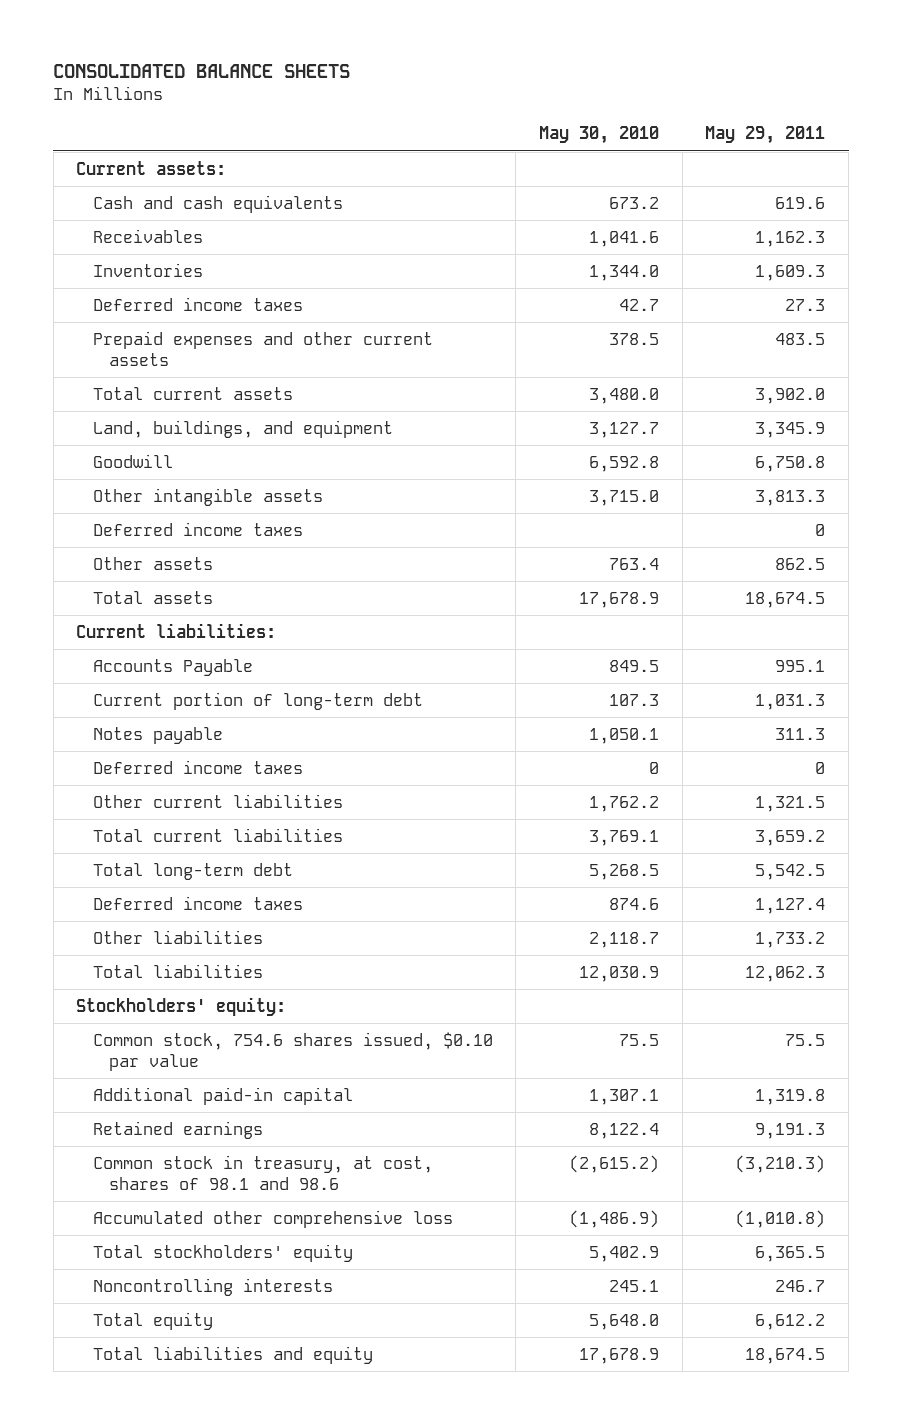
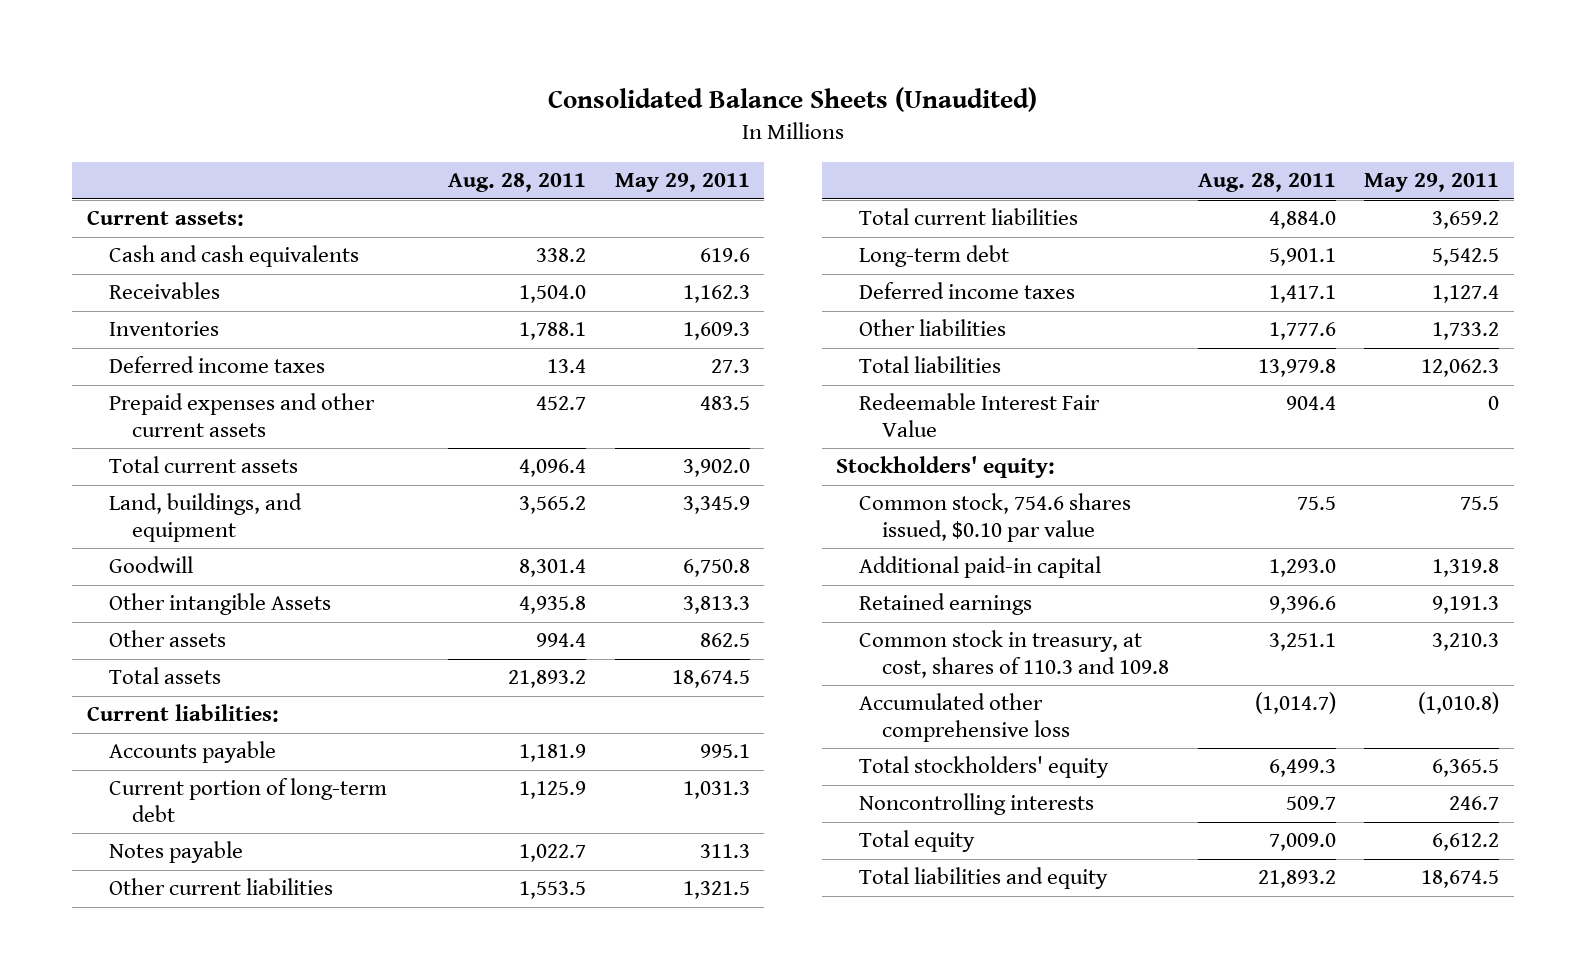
[53,64,351,79] CONSOLIDATED BALANCE SHEETS -> [548,86,1038,112] Consolidated Balance Sheets (Unaudited)
[539,126,660,145] May 30, 2010 -> none
none -> [447,173,586,193] Aug. 28, 2011
[92,521,303,536] Deferred income taxes -> none
[92,487,323,506] Other intangible assets -> [109,593,332,616] Other intangible Assets
[92,658,253,676] Accounts Payable -> [109,741,277,764] Accounts payable
[92,759,303,774] Deferred income taxes -> none
[92,862,293,880] Total long-term debt -> [858,245,1009,268] Long-term debt
none -> [858,393,1100,438] Redeemable Interest Fair Value
[92,1154,433,1190] Common stock in treasury, at cost, shares of 98.1 and 98.6 -> [858,630,1169,679] Common stock in treasury, at cost, shares of 110.3 and 109.8
[735,1154,826,1173] (3,210.3) -> [1432,633,1500,652] 3,210.3

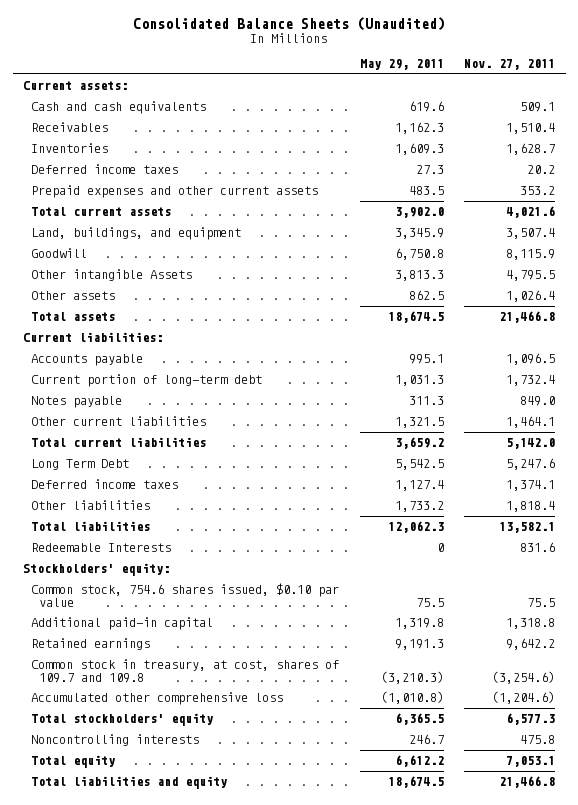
[447,173,586,193] Aug. 28, 2011 -> none
none -> [464,59,556,71] Nov. 27, 2011
[858,245,1009,268] Long-term debt -> [31,459,130,471] Long Term Debt
[858,393,1100,438] Redeemable Interest Fair Value -> [31,543,172,553] Redeemable Interests
[858,630,1169,679] Common stock in treasury, at cost, shares of 110.3 and 109.8 -> [31,659,340,683] Common stock in treasury, at cost, shares of 109.7 and 109.8
[1432,633,1500,652] 3,210.3 -> [380,670,444,684] (3,210.3)

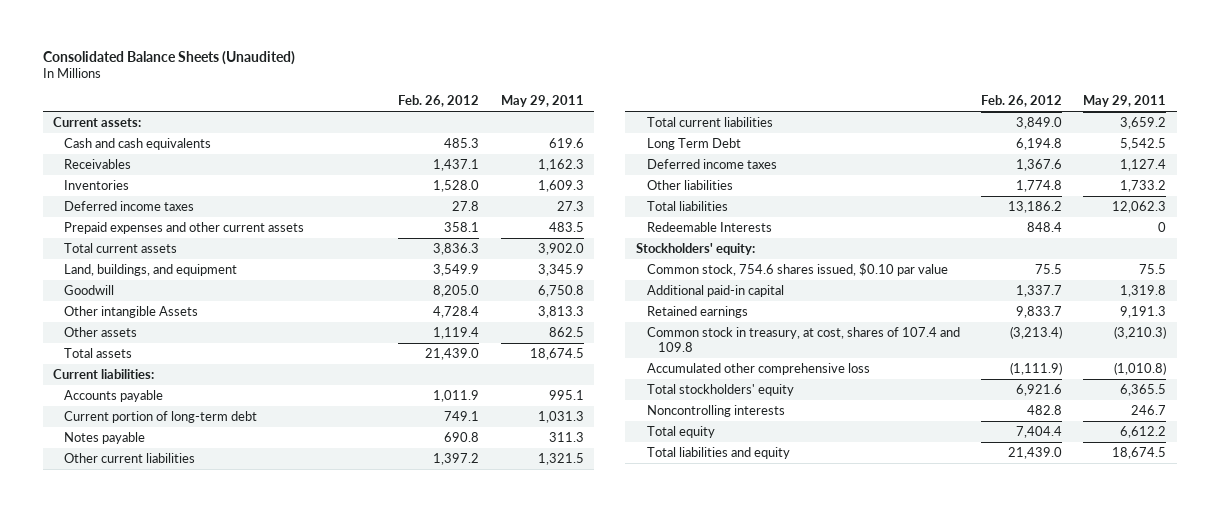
[464,59,556,71] Nov. 27, 2011 -> none
none -> [398,95,480,108] Feb. 26, 2012
[31,659,340,683] Common stock in treasury, at cost, shares of 109.7 and 109.8 -> [646,326,960,353] Common stock in treasury, at cost, shares of 107.4 and 109.8

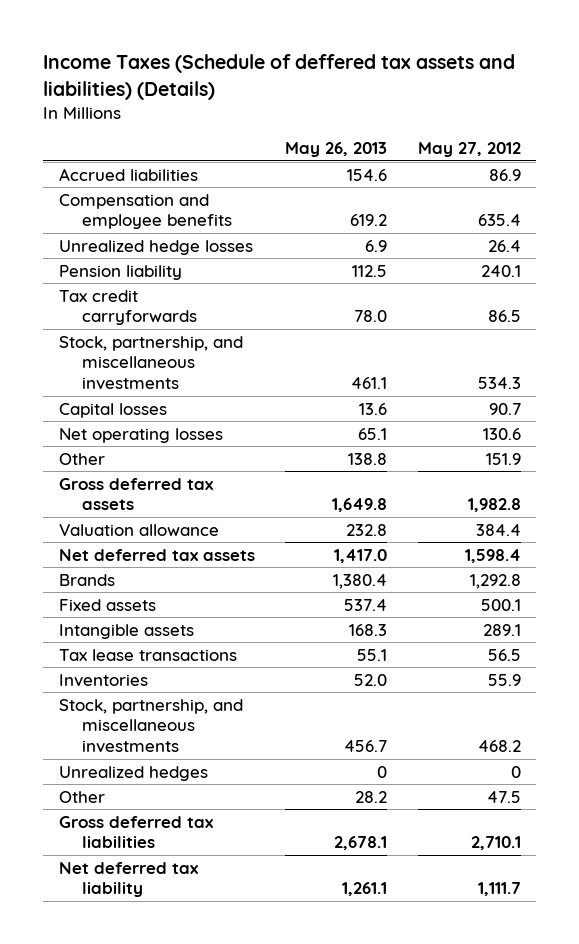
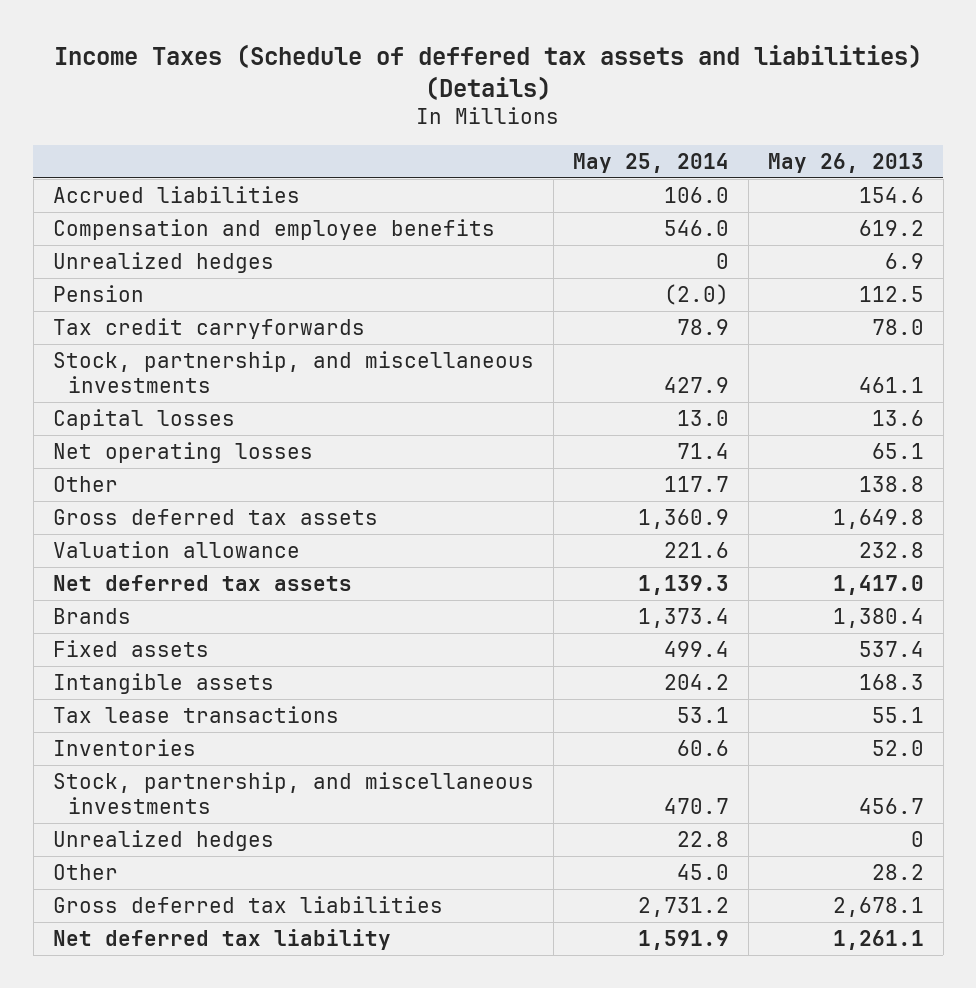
[417,142,521,158] May 27, 2012 -> none
none -> [572,152,729,173] May 25, 2014
[58,239,253,255] Unrealized hedge losses -> [52,251,274,273] Unrealized hedges
[58,264,182,280] Pension liability -> [52,284,144,302] Pension

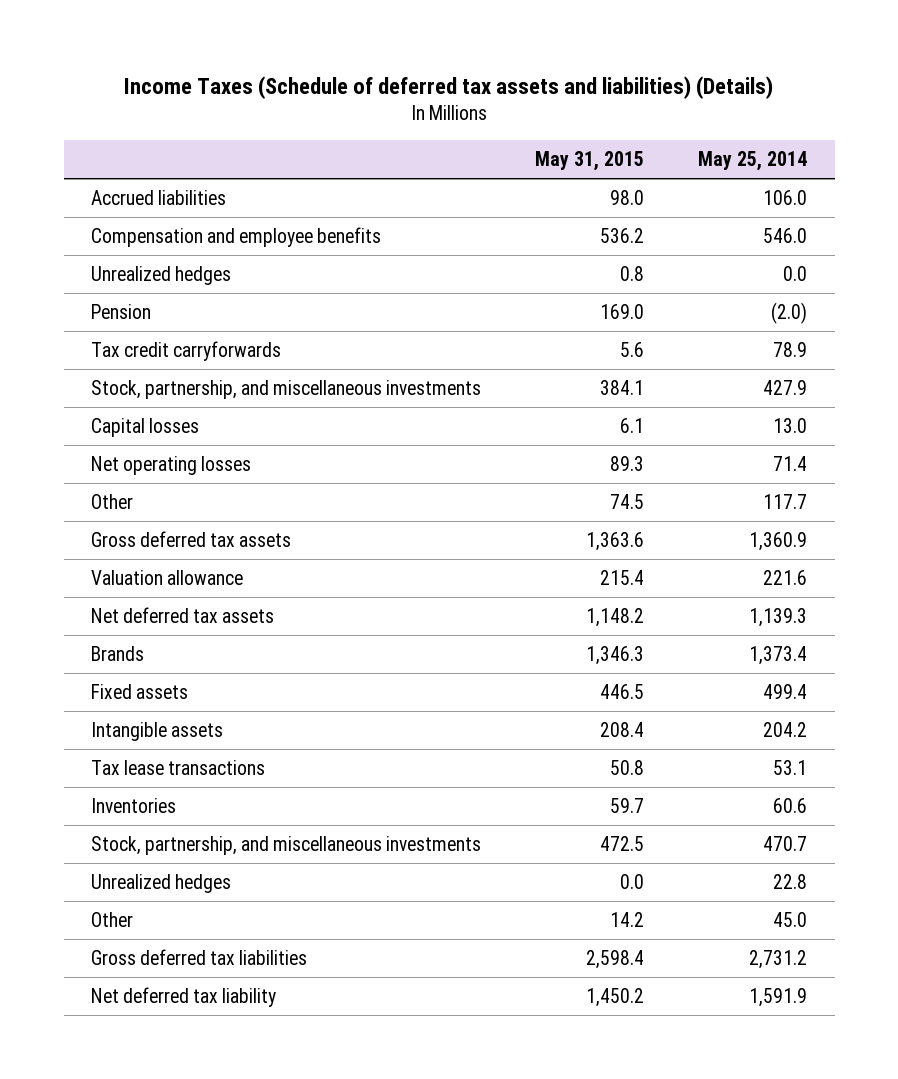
[54,43,923,100] Income Taxes (Schedule of deffered tax assets and liabilities) (Details) -> [124,75,774,99] Income Taxes (Schedule of deferred tax assets and liabilities) (Details)
[767,152,924,173] May 26, 2013 -> none
none -> [535,150,645,171] May 31, 2015
[715,252,729,269] 0 -> [783,266,808,282] 0.0

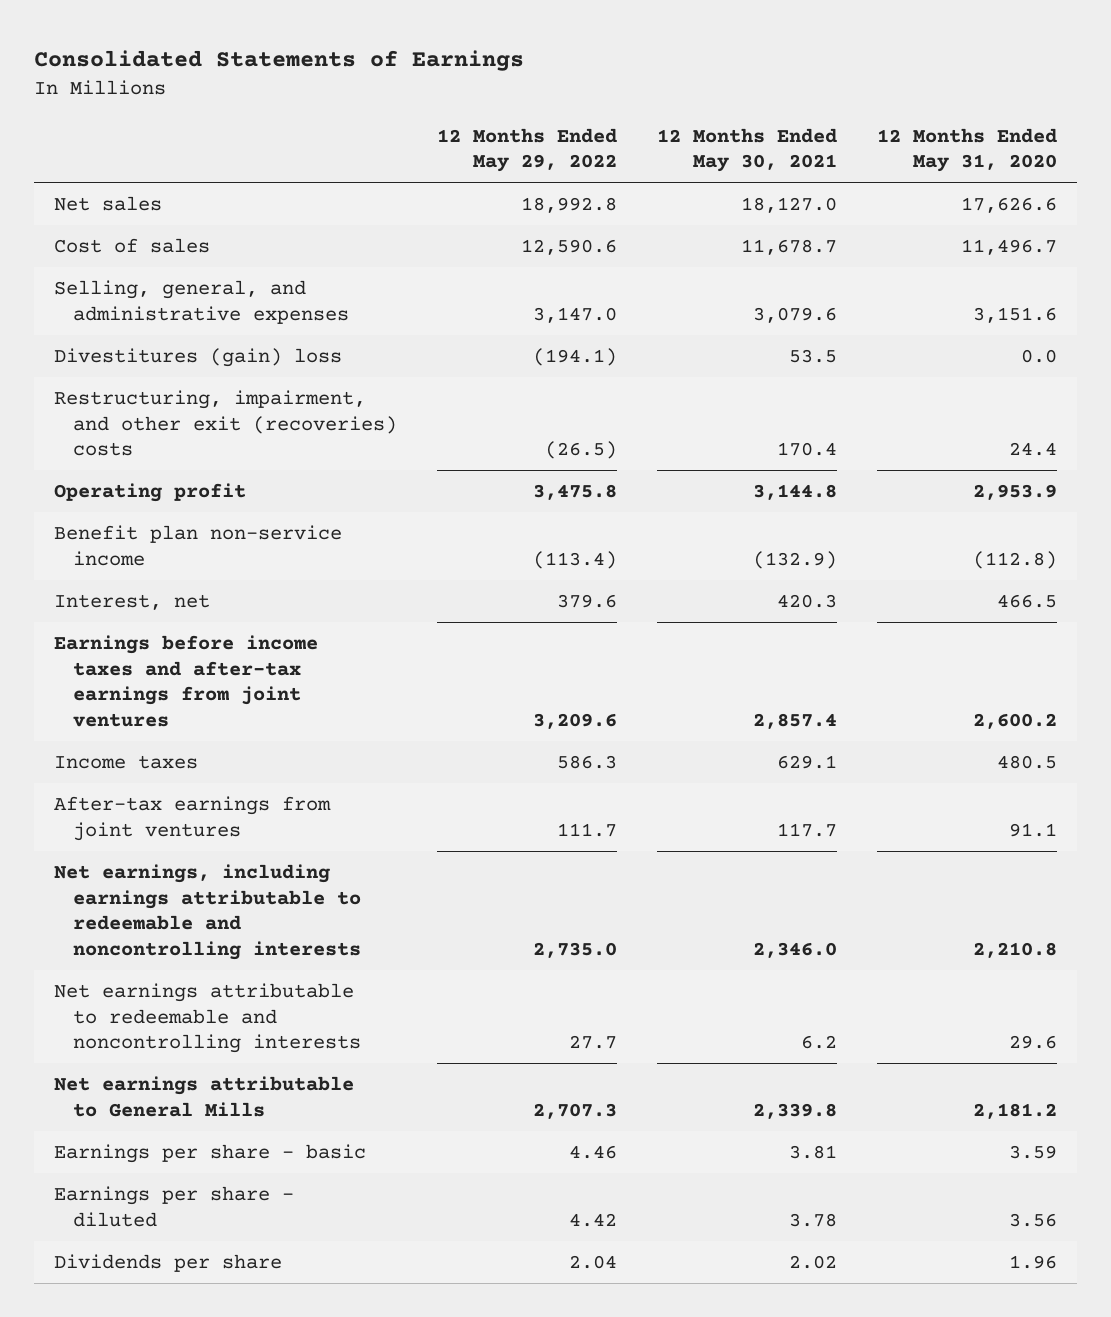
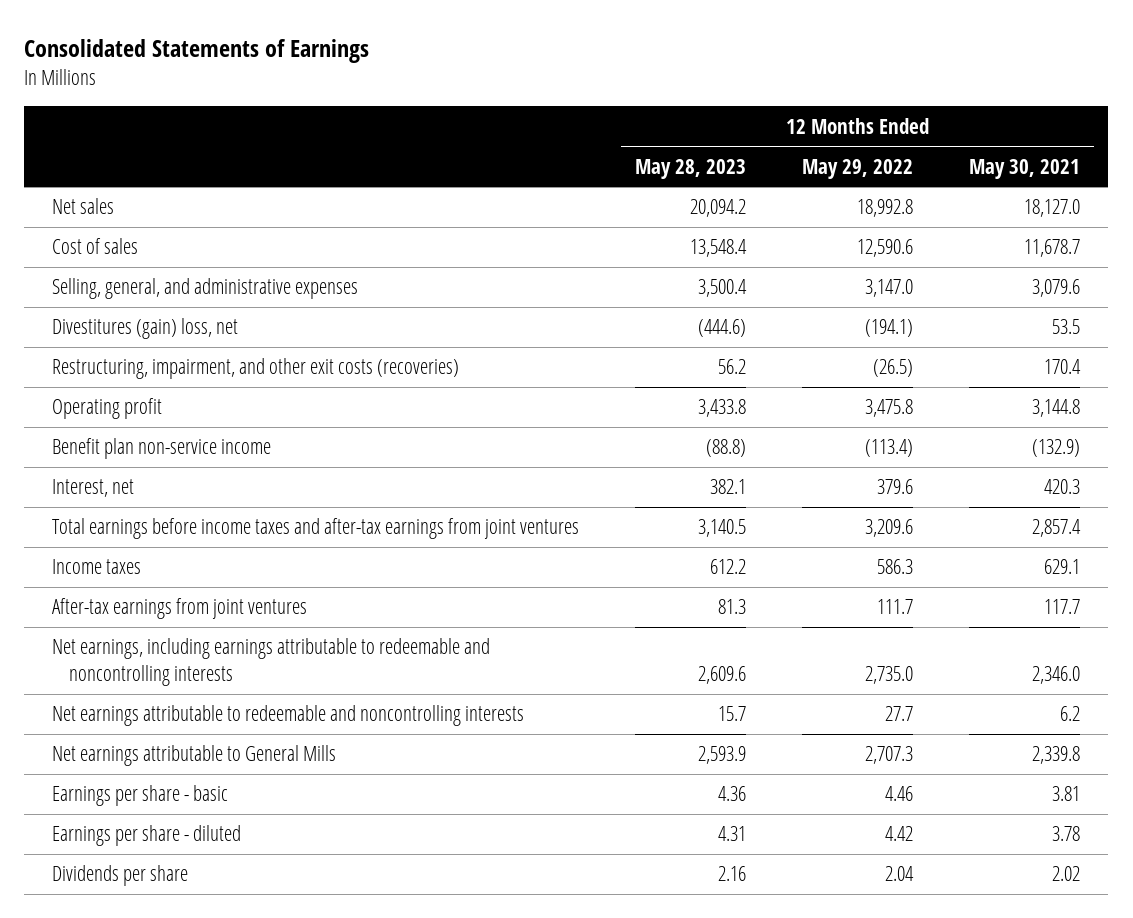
[877,127,1058,173] 12 Months Ended May 31, 2020 -> none
none -> [635,158,747,179] May 28, 2023
[54,348,343,368] Divestitures (gain) loss -> [52,318,239,340] Divestitures (gain) loss, net
[54,390,397,457] Restructuring, impairment, and other exit (recoveries) costs -> [52,358,460,380] Restructuring, impairment, and other exit costs (recoveries)
[54,635,319,727] Earnings before income taxes and after-tax earnings from joint ventures -> [52,518,580,540] Total earnings before income taxes and after-tax earnings from joint ventures

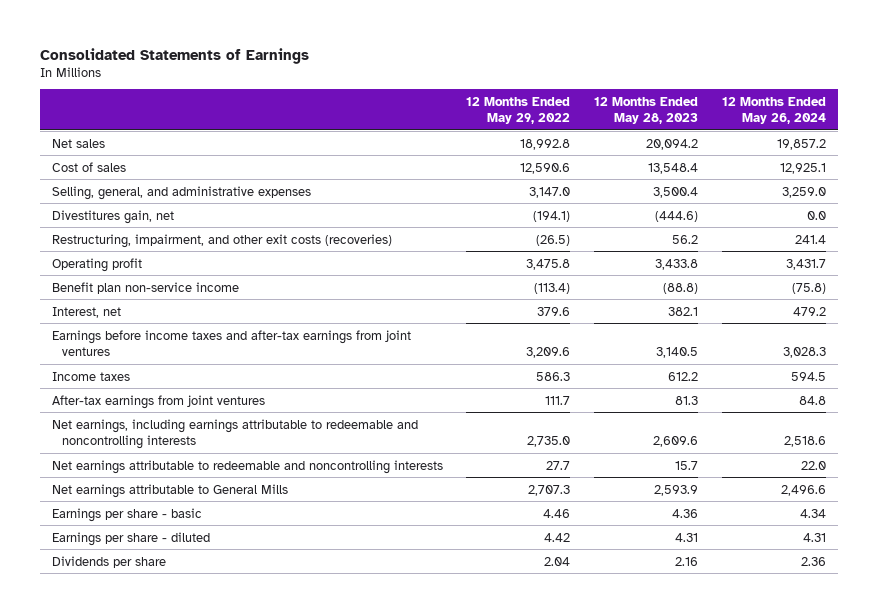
[969,158,1081,179] May 30, 2021 -> none
none -> [721,96,826,124] 12 Months Ended May 26, 2024
[52,318,239,340] Divestitures (gain) loss, net -> [51,209,174,224] Divestitures gain, net
[52,518,580,540] Total earnings before income taxes and after-tax earnings from joint ventures -> [51,329,411,356] Earnings before income taxes and after-tax earnings from joint ventures

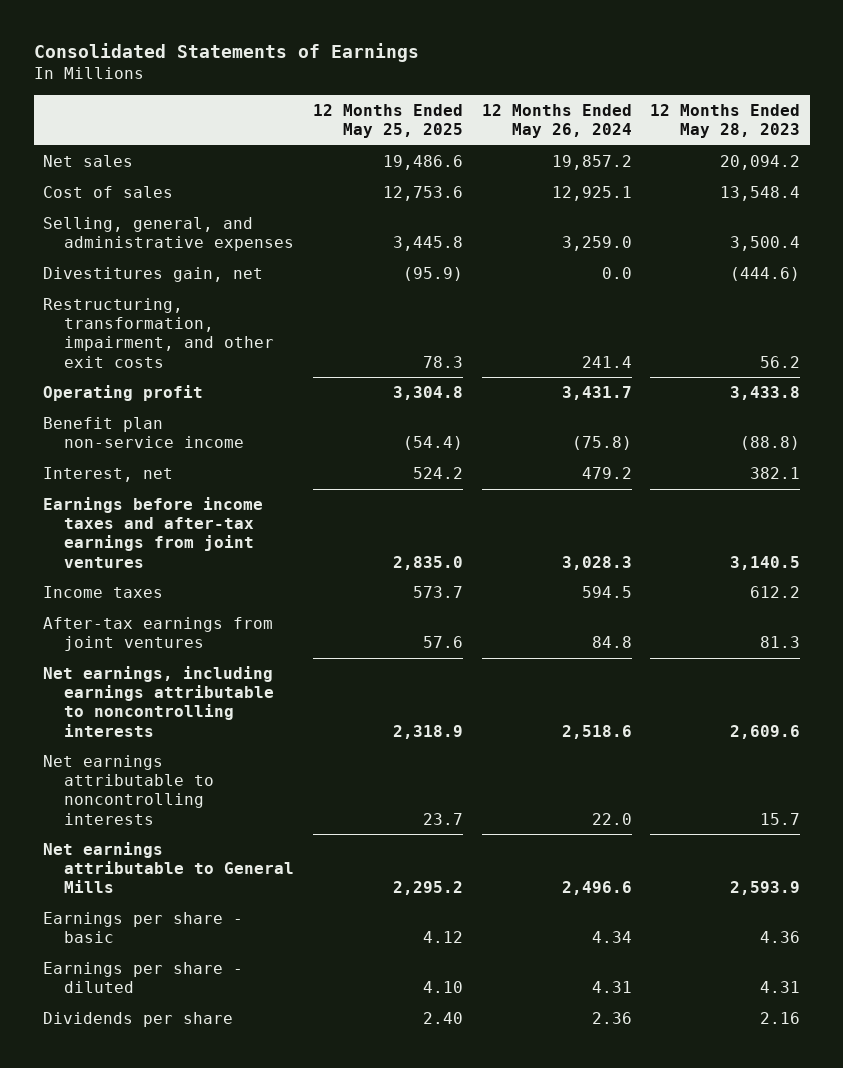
[466,96,571,124] 12 Months Ended May 29, 2022 -> none
none -> [312,104,463,139] 12 Months Ended May 25, 2025
[51,233,392,248] Restructuring, impairment, and other exit costs (recoveries) -> [42,298,275,368] Restructuring, transformation, impairment, and other exit costs
[51,418,418,449] Net earnings, including earnings attributable to redeemable and noncontrolling interests -> [42,666,275,737] Net earnings, including earnings attributable to noncontrolling interests
[51,459,443,474] Net earnings attributable to redeemable and noncontrolling interests -> [42,755,215,825] Net earnings attributable to noncontrolling interests

